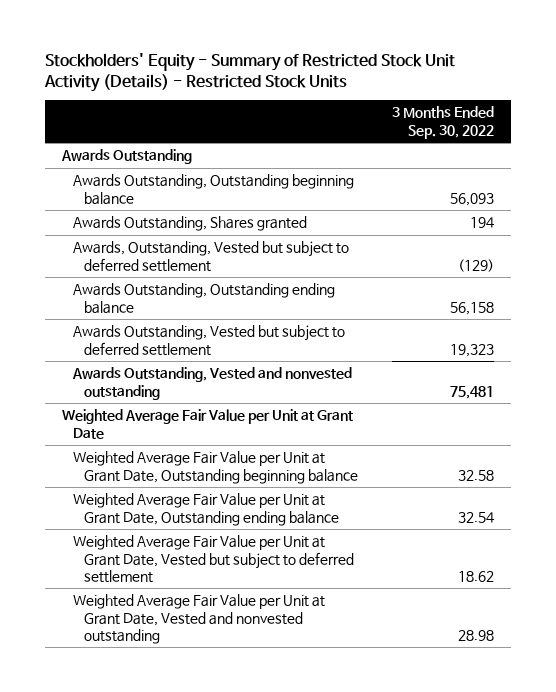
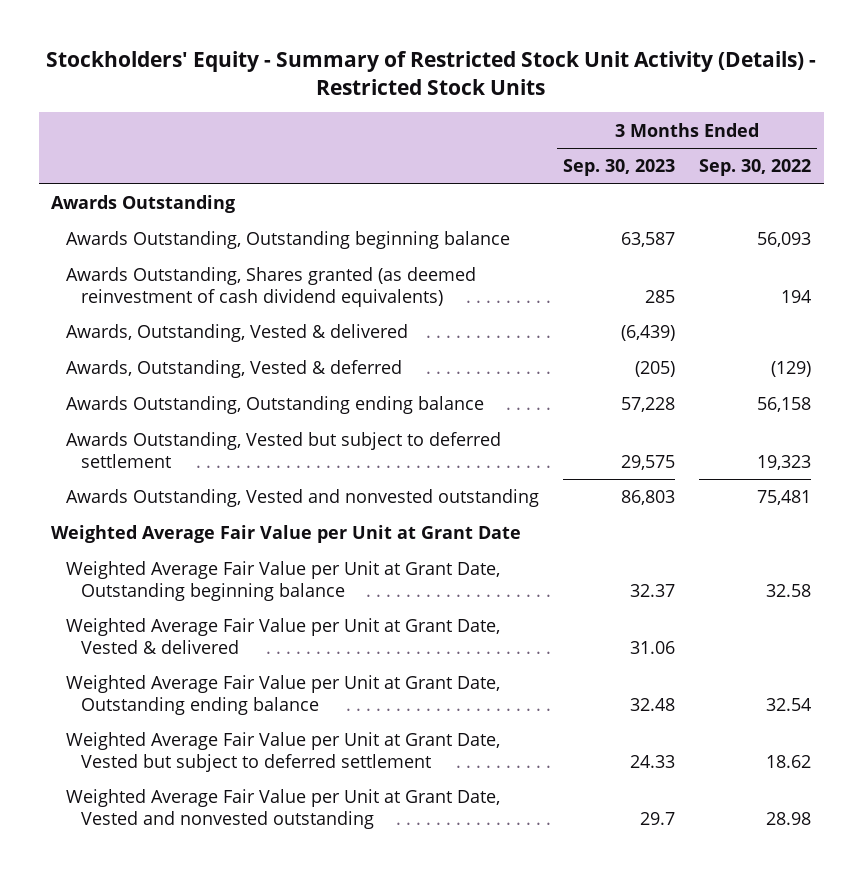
none -> [563,159,676,177] Sep. 30, 2023
[72,216,307,232] Awards Outstanding, Shares granted -> [66,267,477,307] Awards Outstanding, Shares granted (as deemed reinvestment of cash dividend equivalents)
none -> [66,324,409,343] Awards, Outstanding, Vested & delivered
[72,241,349,272] Awards, Outstanding, Vested but subject to deferred settlement -> [66,360,403,379] Awards, Outstanding, Vested & deferred
none -> [66,618,501,654] Weighted Average Fair Value per Unit at Grant Date, Vested & delivered

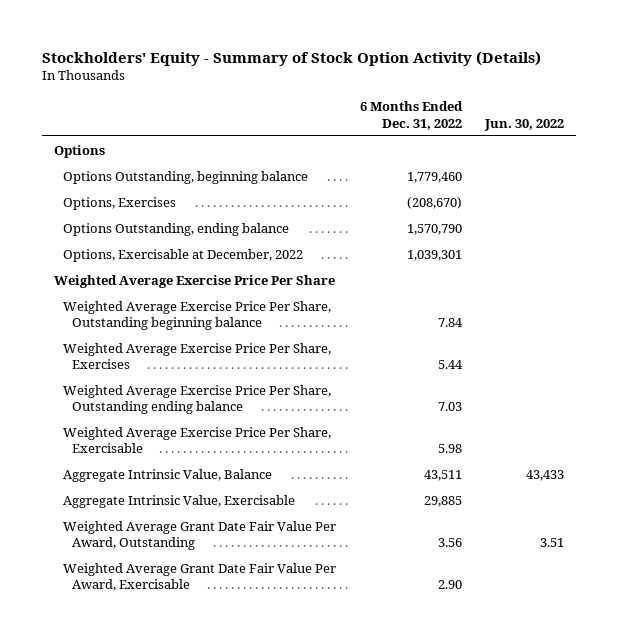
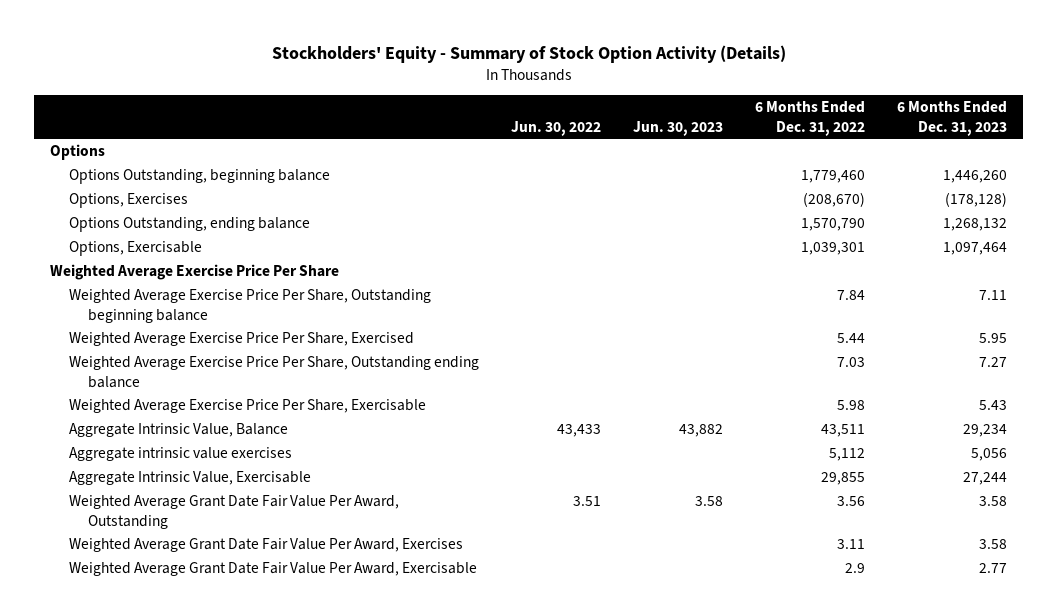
none -> [633,120,724,136] Jun. 30, 2023
none -> [897,101,1008,136] 6 Months Ended Dec. 31, 2023
[63,248,304,262] Options, Exercisable at December, 2022 -> [68,240,202,256] Options, Exercisable
[63,342,332,370] Weighted Average Exercise Price Per Share, Exercises -> [68,331,414,346] Weighted Average Exercise Price Per Share, Exercised
none -> [68,446,292,461] Aggregate intrinsic value exercises
[423,495,462,507] 29,885 -> [821,471,866,485] 29,855
none -> [68,537,463,552] Weighted Average Grant Date Fair Value Per Award, Exercises
[437,580,462,590] 2.90 -> [845,562,866,573] 2.9

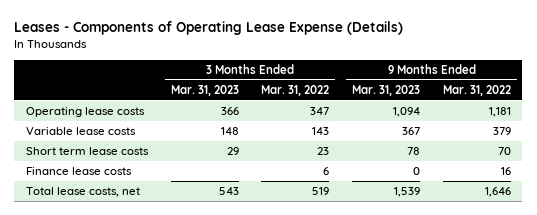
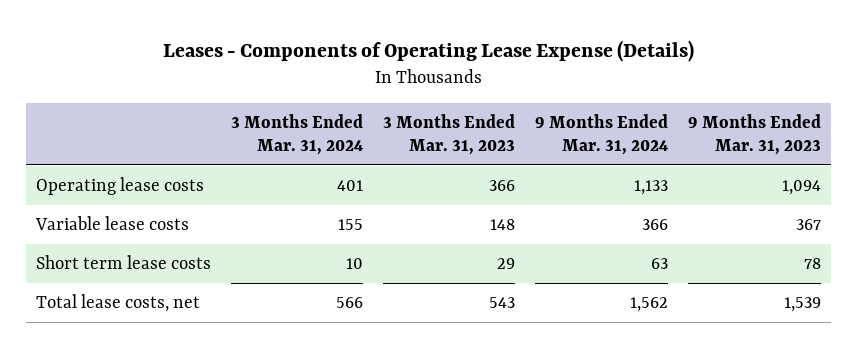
[261,84,330,96] Mar. 31, 2022 -> none
[442,84,511,96] Mar. 31, 2022 -> none
none -> [231,113,364,156] 3 Months Ended Mar. 31, 2024
none -> [535,113,669,156] 9 Months Ended Mar. 31, 2024
[25,167,132,176] Finance lease costs -> none

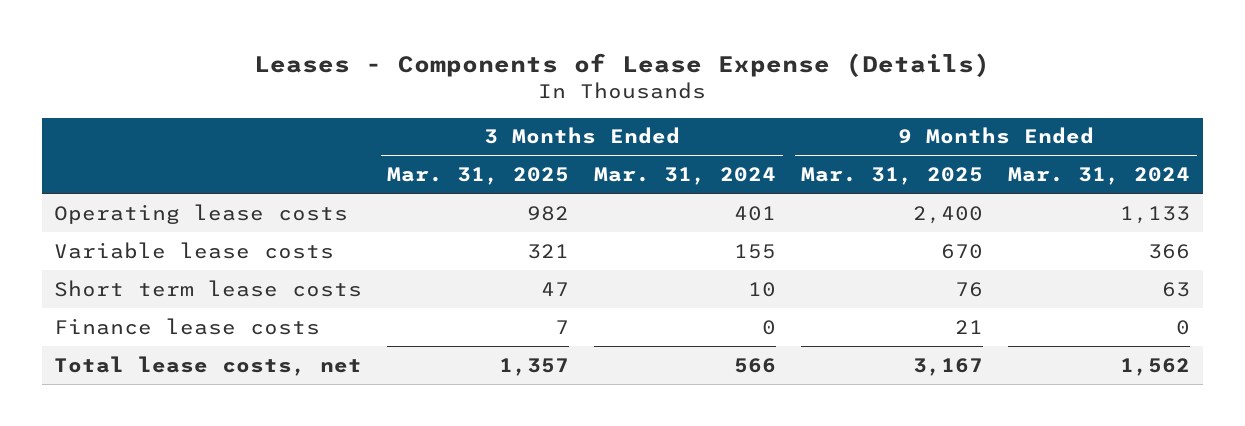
[162,39,694,62] Leases - Components of Operating Lease Expense (Details) -> [254,53,991,78] Leases - Components of Lease Expense (Details)
[383,113,516,156] 3 Months Ended Mar. 31, 2023 -> none
[688,113,822,156] 9 Months Ended Mar. 31, 2023 -> none
none -> [387,167,570,186] Mar. 31, 2025
none -> [801,167,984,186] Mar. 31, 2025
none -> [54,317,321,335] Finance lease costs

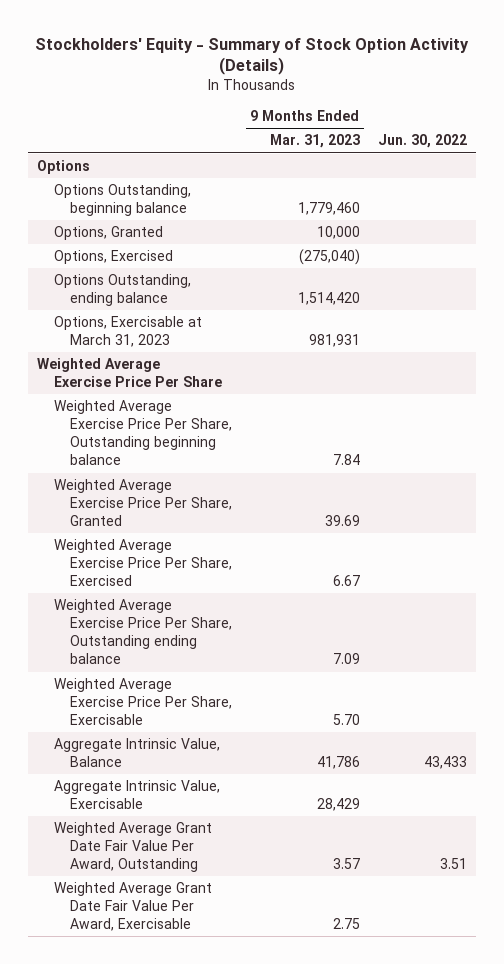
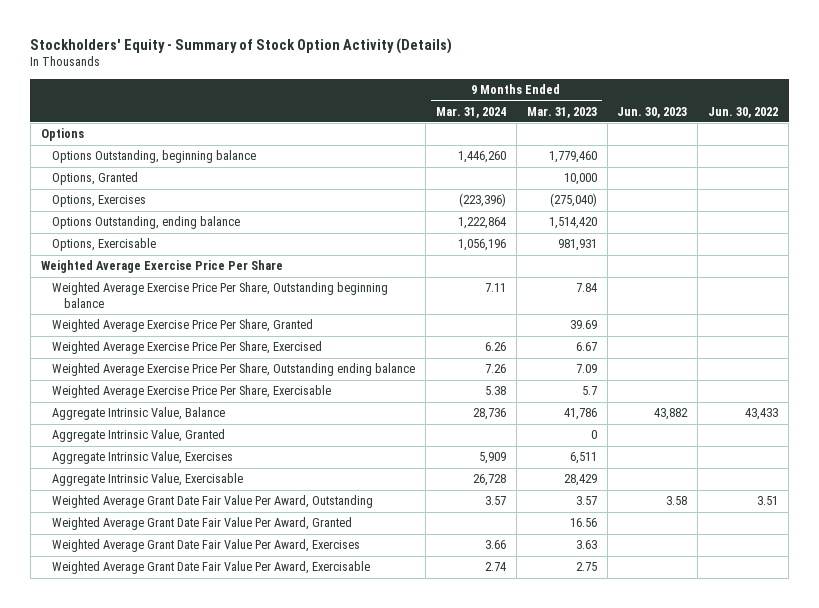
none -> [435,106,506,118] Mar. 31, 2024
none -> [617,106,688,118] Jun. 30, 2023
[53,250,173,265] Options, Exercised -> [52,195,147,208] Options, Exercises
[53,316,202,348] Options, Exercisable at March 31, 2023 -> [52,238,157,252] Options, Exercisable
[332,714,360,726] 5.70 -> [581,386,597,396] 5.7
none -> [52,429,226,443] Aggregate Intrinsic Value, Granted
none -> [52,451,234,465] Aggregate Intrinsic Value, Exercises
none -> [52,517,353,531] Weighted Average Grant Date Fair Value Per Award, Granted
none -> [52,539,361,553] Weighted Average Grant Date Fair Value Per Award, Exercises

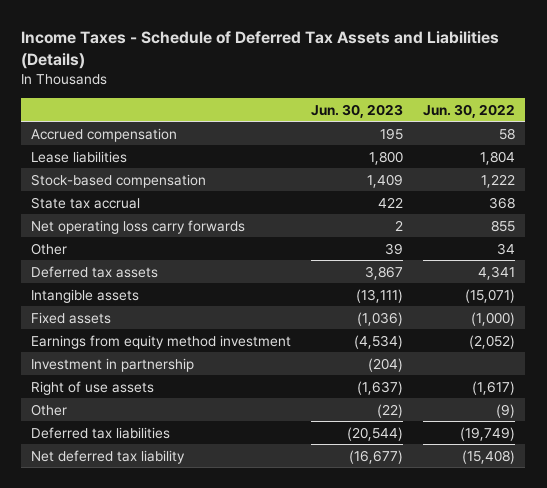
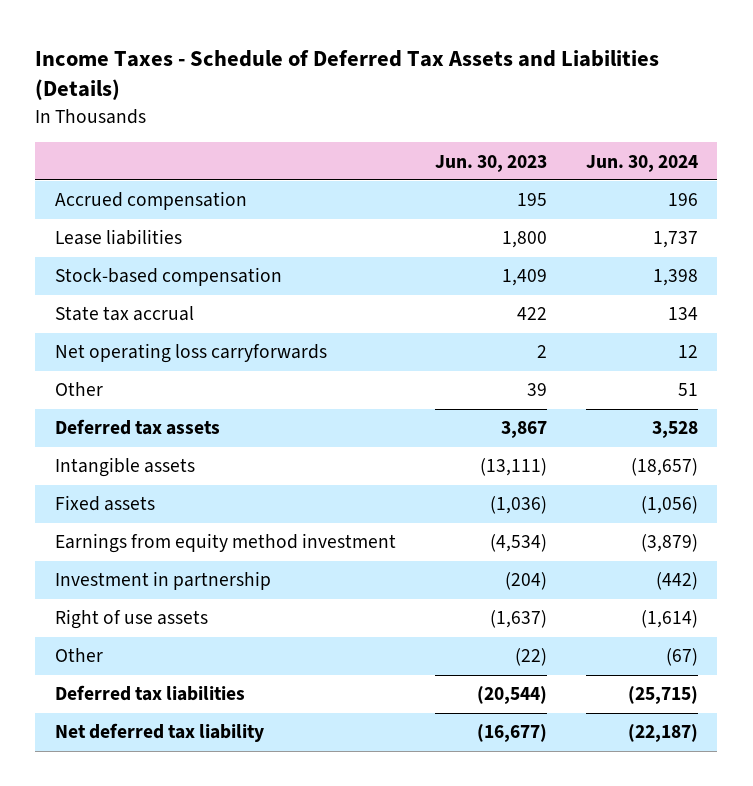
[423,103,516,118] Jun. 30, 2022 -> none
none -> [585,154,698,172] Jun. 30, 2024
[31,219,246,234] Net operating loss carry forwards -> [54,343,327,364] Net operating loss carryforwards

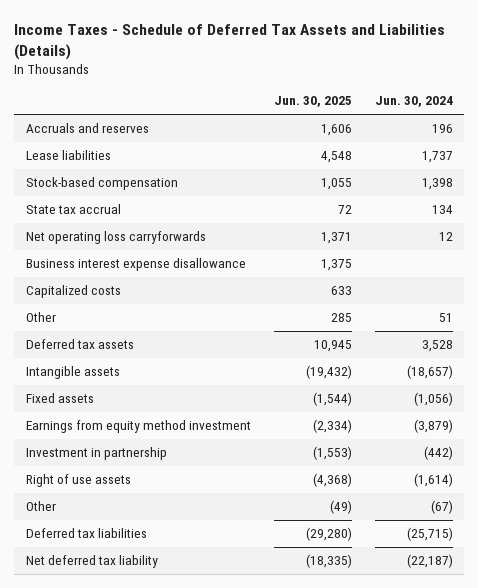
[434,154,547,172] Jun. 30, 2023 -> none
none -> [273,96,352,108] Jun. 30, 2025
[54,191,247,211] Accrued compensation -> [25,123,149,134] Accruals and reserves
none -> [25,258,246,272] Business interest expense disallowance
none -> [25,285,121,299] Capitalized costs

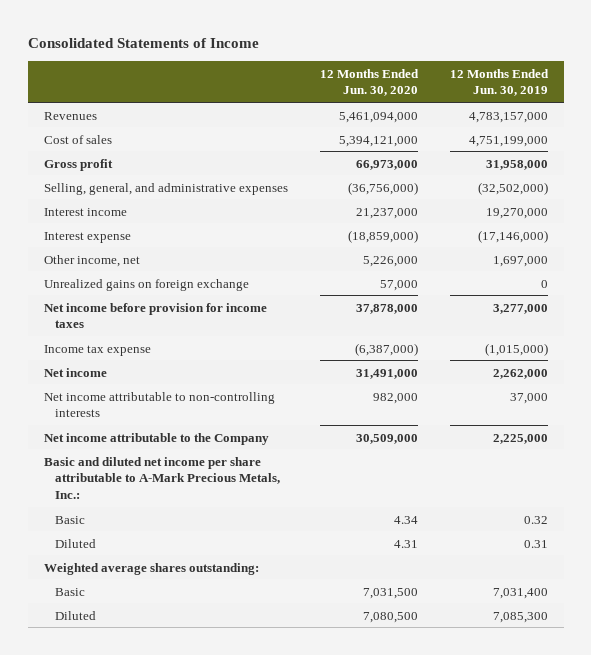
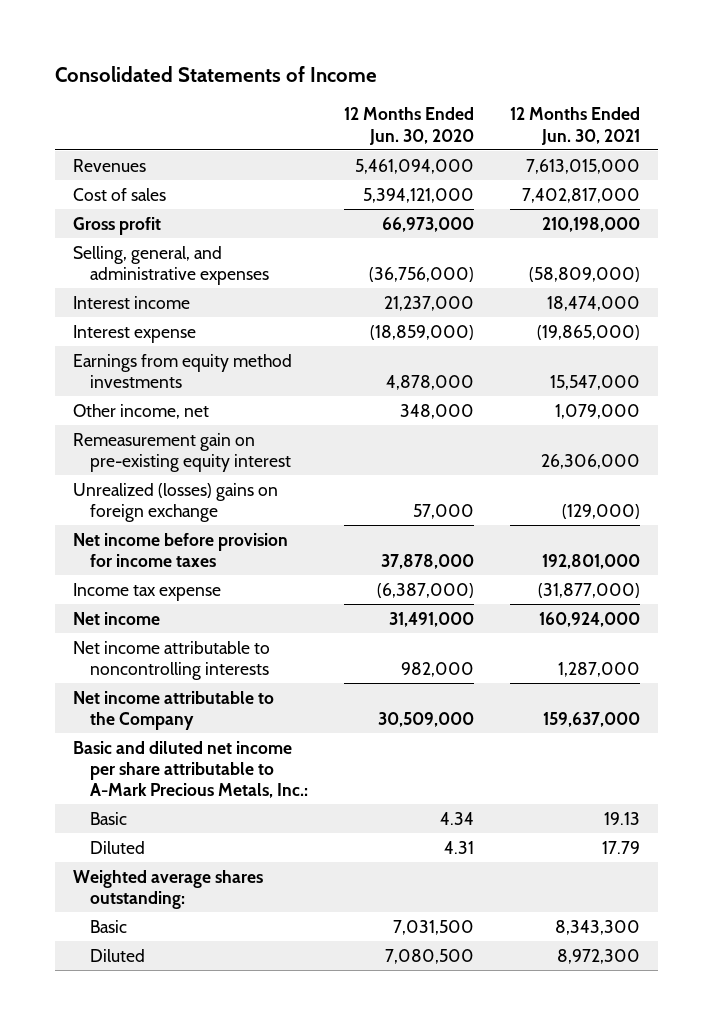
[449,68,549,97] 12 Months Ended Jun. 30, 2019 -> none
none -> [509,107,640,145] 12 Months Ended Jun. 30, 2021
none -> [72,353,292,388] Earnings from equity method investments
[362,255,418,267] 5,226,000 -> [399,403,474,419] 348,000
none -> [72,432,292,472] Remeasurement gain on pre-existing equity interest
[43,278,249,291] Unrealized gains on foreign exchange -> [72,482,278,522] Unrealized (losses) gains on foreign exchange
[43,391,275,418] Net income attributable to non-controlling interests -> [72,640,270,680] Net income attributable to noncontrolling interests

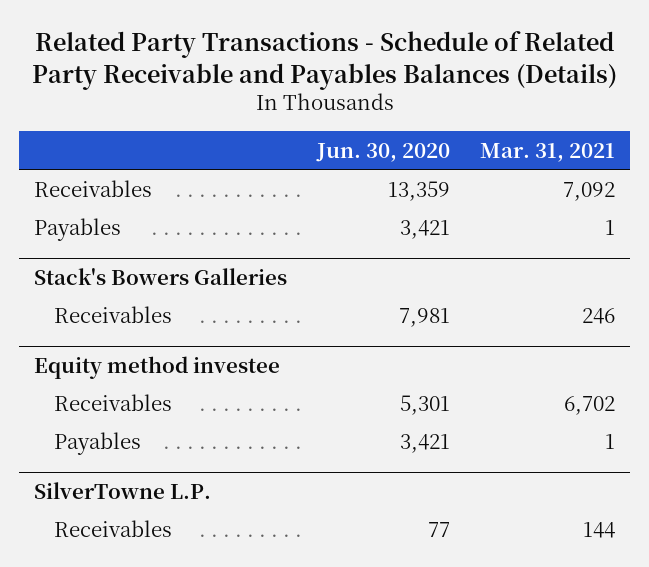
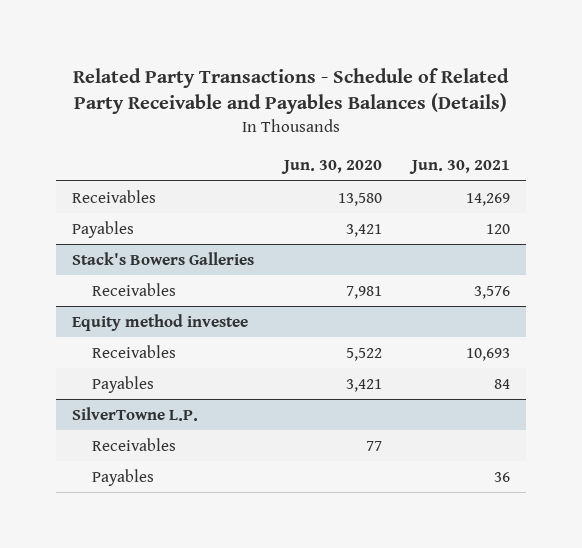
[480,142,616,162] Mar. 31, 2021 -> none
none -> [409,160,511,175] Jun. 30, 2021
[388,180,451,201] 13,359 -> [337,192,382,206] 13,580
[400,394,451,415] 5,301 -> [345,347,382,361] 5,522
none -> [91,468,154,486] Payables

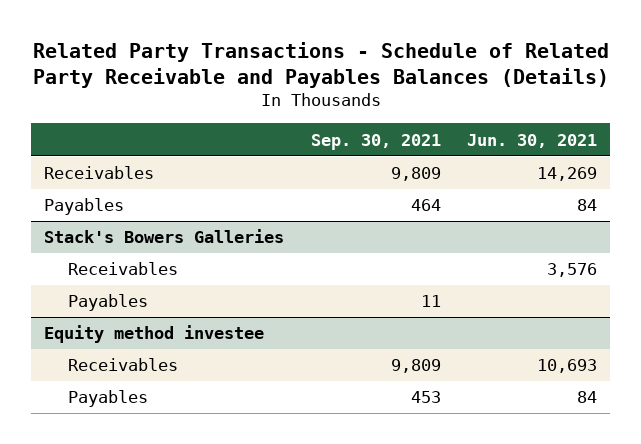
[280,160,382,175] Jun. 30, 2020 -> none
none -> [310,133,441,150] Sep. 30, 2021
[486,223,511,234] 120 -> [576,199,597,212] 84
none -> [67,294,148,312] Payables
[71,406,198,421] SilverTowne L.P. -> none
[91,437,176,451] Receivables -> none
[91,468,154,486] Payables -> none

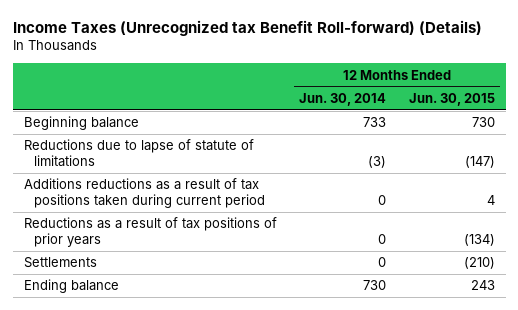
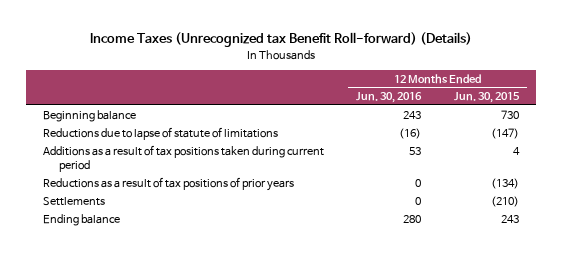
[299,92,387,106] Jun. 30, 2014 -> none
none -> [356,92,423,104] Jun. 30, 2016
[23,178,265,209] Additions reductions as a result of tax positions taken during current period -> [42,144,324,173] Additions as a result of tax positions taken during current period

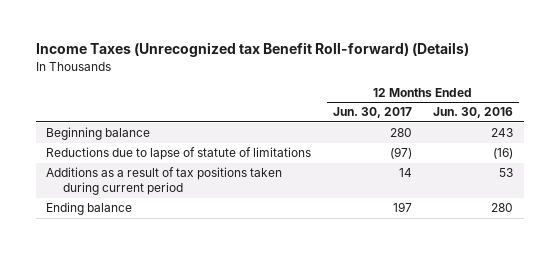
[454,92,521,104] Jun. 30, 2015 -> none
none -> [332,107,412,119] Jun. 30, 2017
[42,176,294,191] Reductions as a result of tax positions of prior years -> none
[42,196,105,206] Settlements -> none

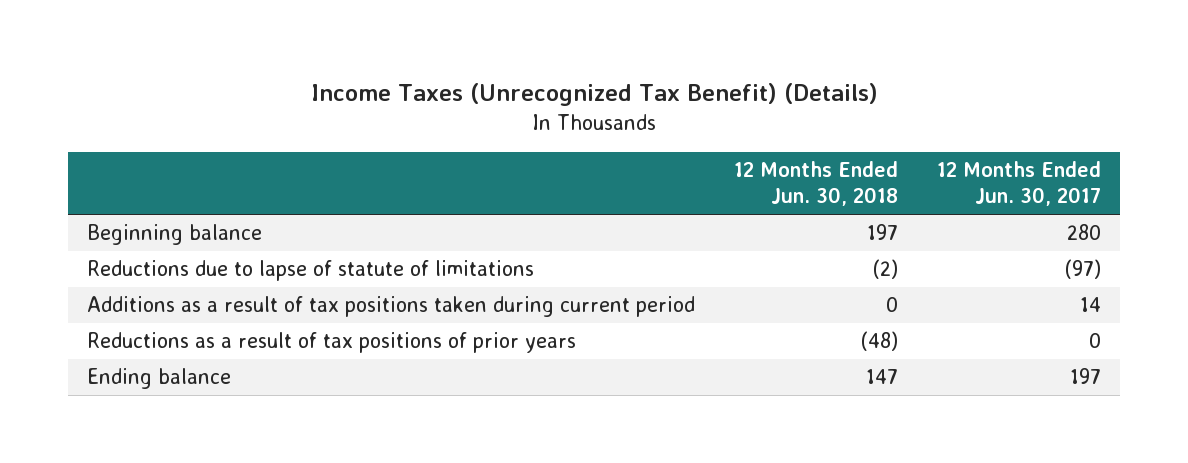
[35,42,469,58] Income Taxes (Unrecognized tax Benefit Roll-forward) (Details) -> [310,83,878,107] Income Taxes (Unrecognized Tax Benefit) (Details)
[433,107,514,119] Jun. 30, 2016 -> none
none -> [733,160,898,207] 12 Months Ended Jun. 30, 2018
none -> [87,332,577,354] Reductions as a result of tax positions of prior years

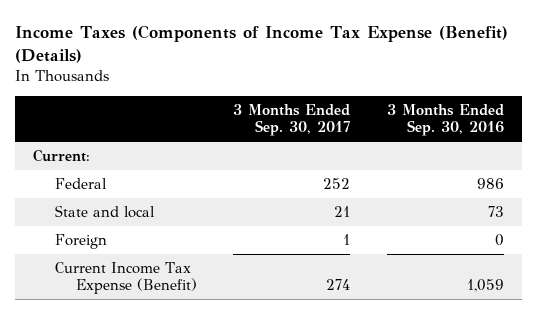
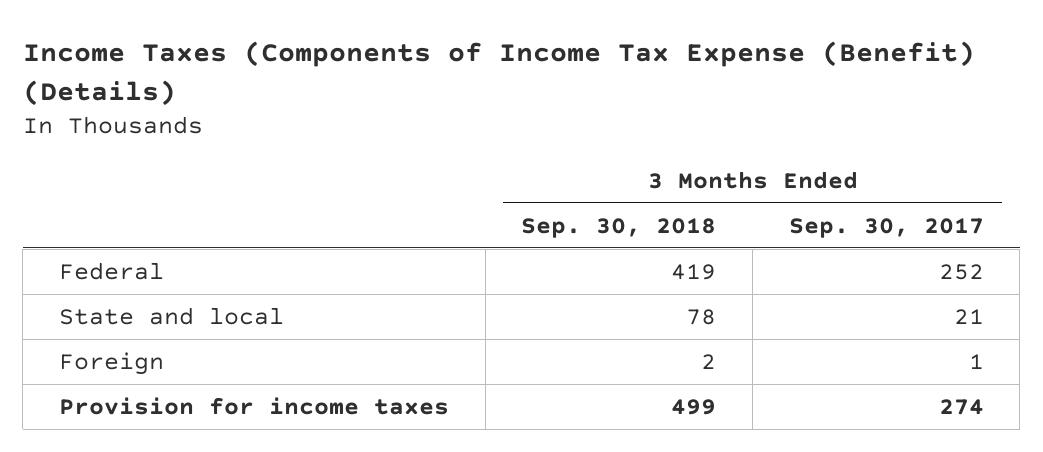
[386,104,504,137] 3 Months Ended Sep. 30, 2016 -> none
none -> [521,217,717,238] Sep. 30, 2018
[33,149,91,163] Current: -> none
[54,262,198,295] Current Income Tax Expense (Benefit) -> [58,396,449,415] Provision for income taxes

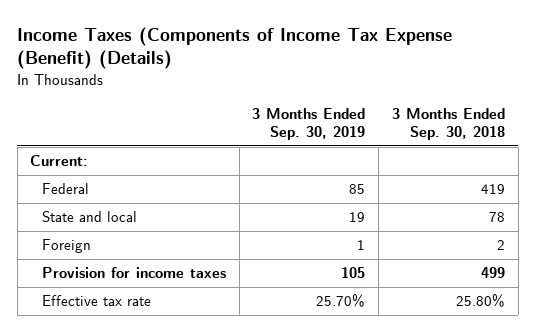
[788,217,984,238] Sep. 30, 2017 -> none
none -> [252,108,366,141] 3 Months Ended Sep. 30, 2019
none -> [30,155,89,167] Current:
none -> [41,295,151,307] Effective tax rate

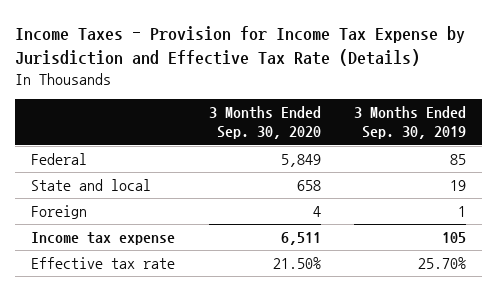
[17,26,453,70] Income Taxes (Components of Income Tax Expense (Benefit) (Details) -> [14,25,465,66] Income Taxes - Provision for Income Tax Expense by Jurisdiction and Effective Tax Rate (Details)
[391,108,505,141] 3 Months Ended Sep. 30, 2018 -> none
none -> [208,106,321,140] 3 Months Ended Sep. 30, 2020
[30,155,89,167] Current: -> none
[41,267,226,279] Provision for income taxes -> [31,232,176,246] Income tax expense

